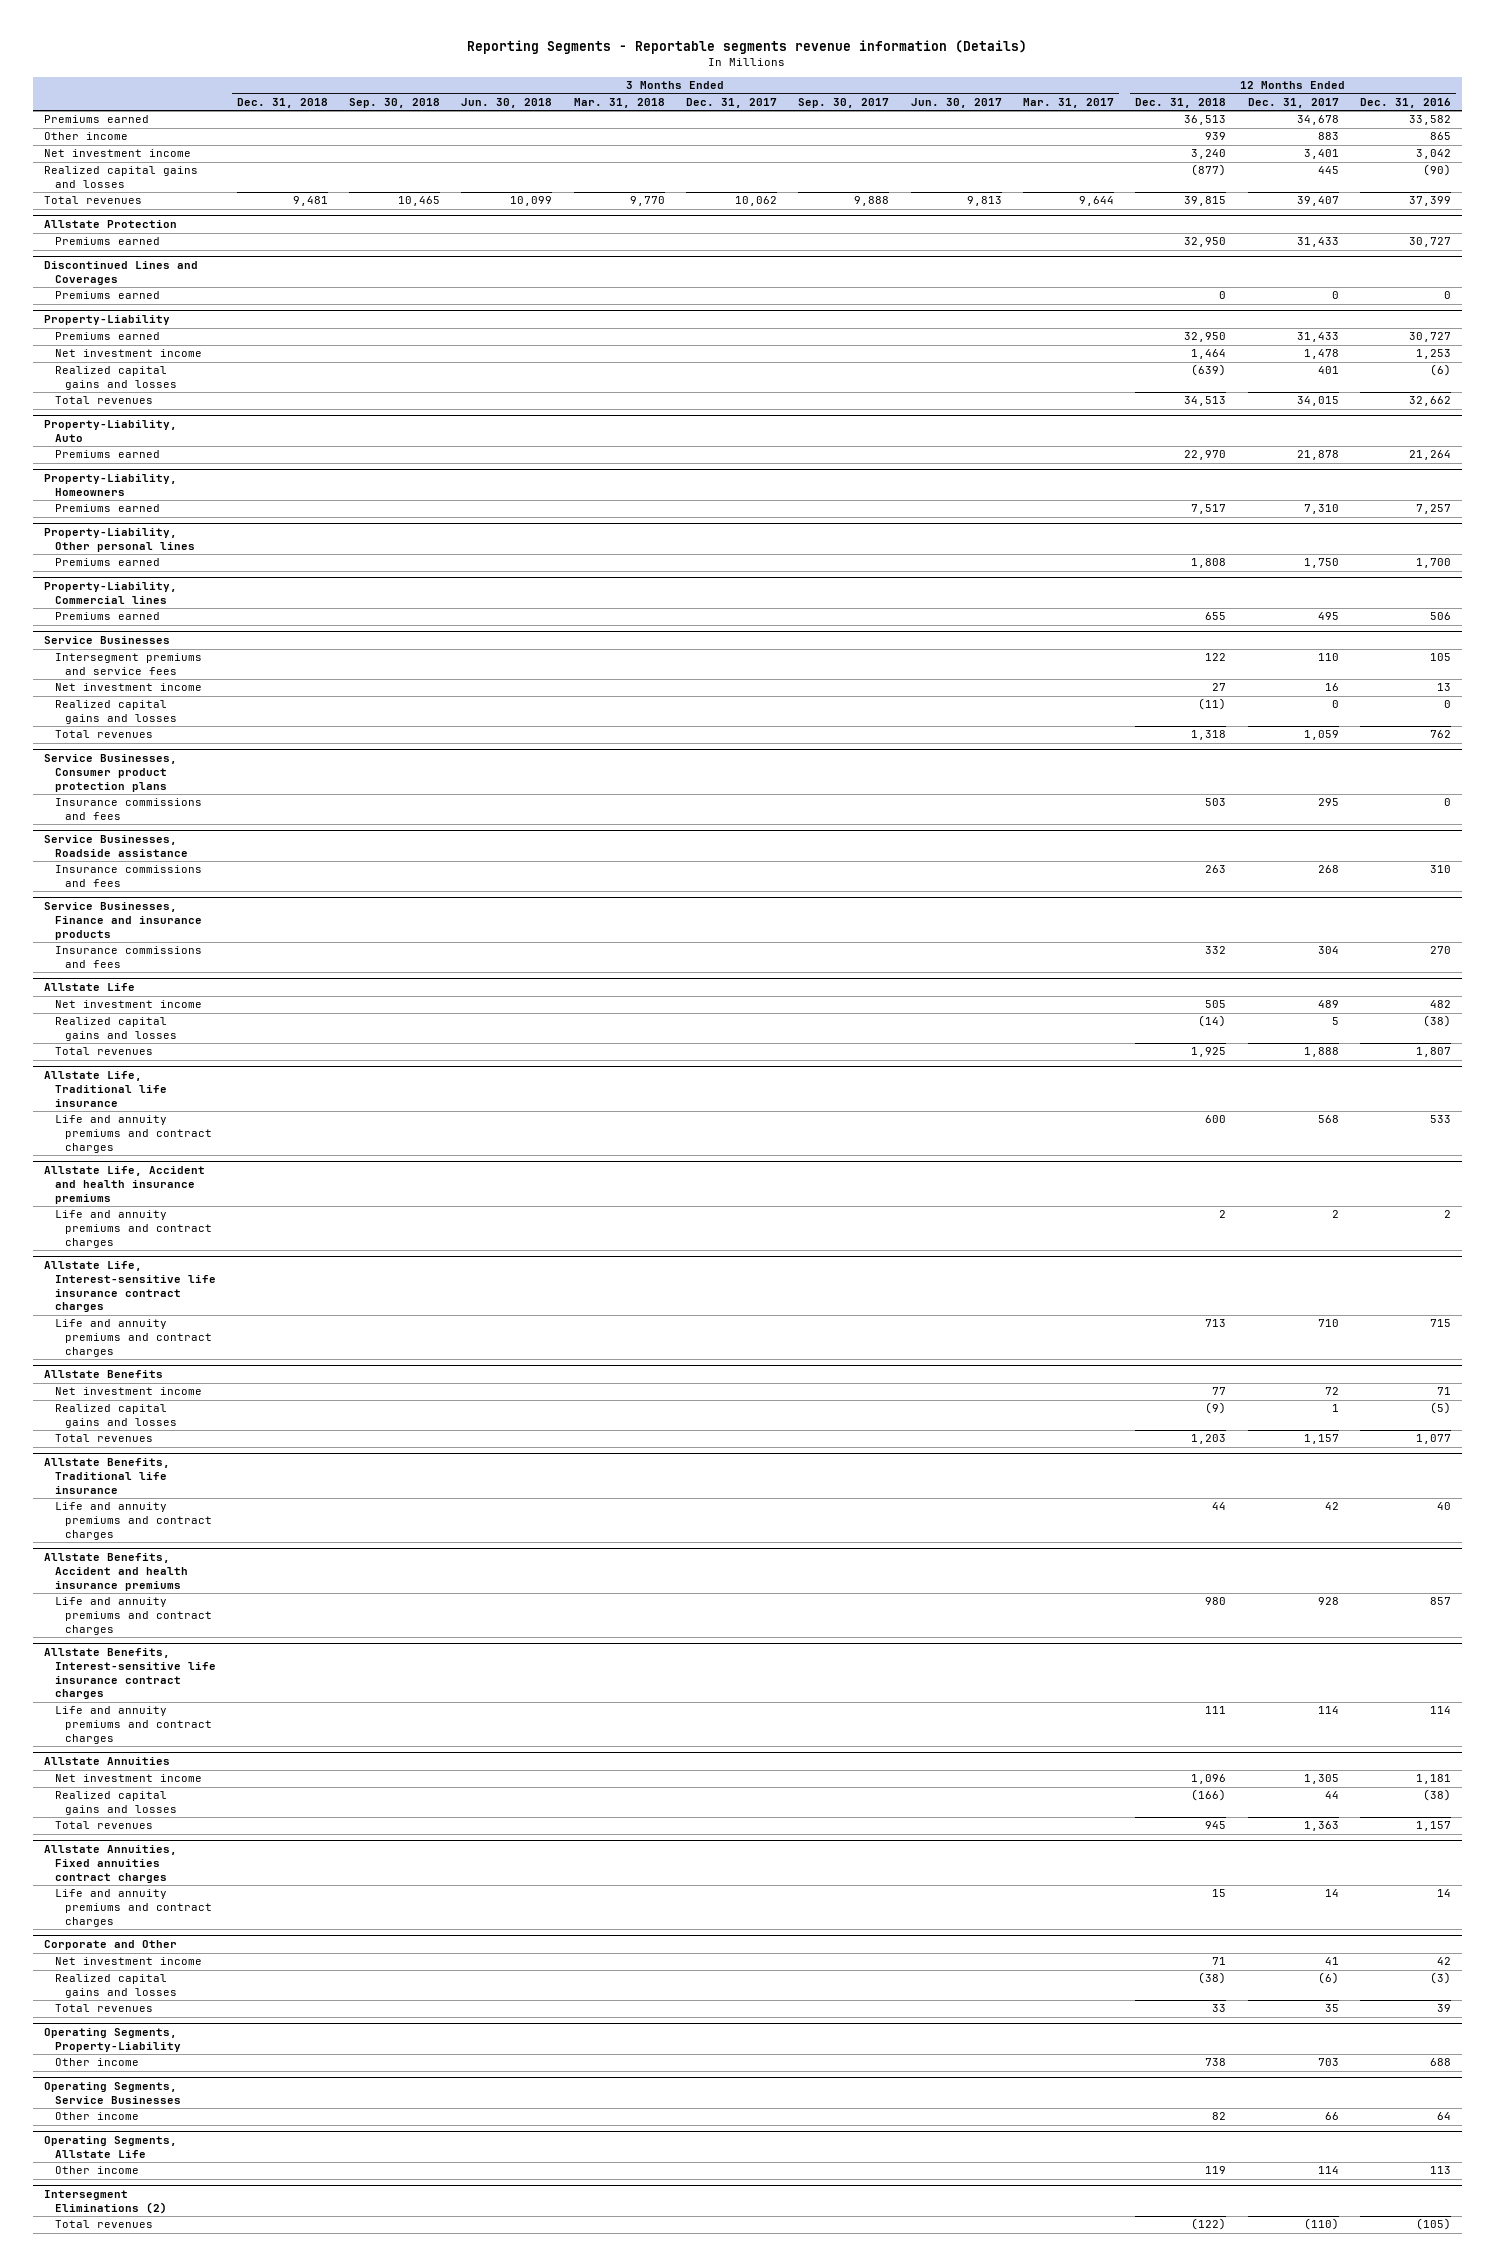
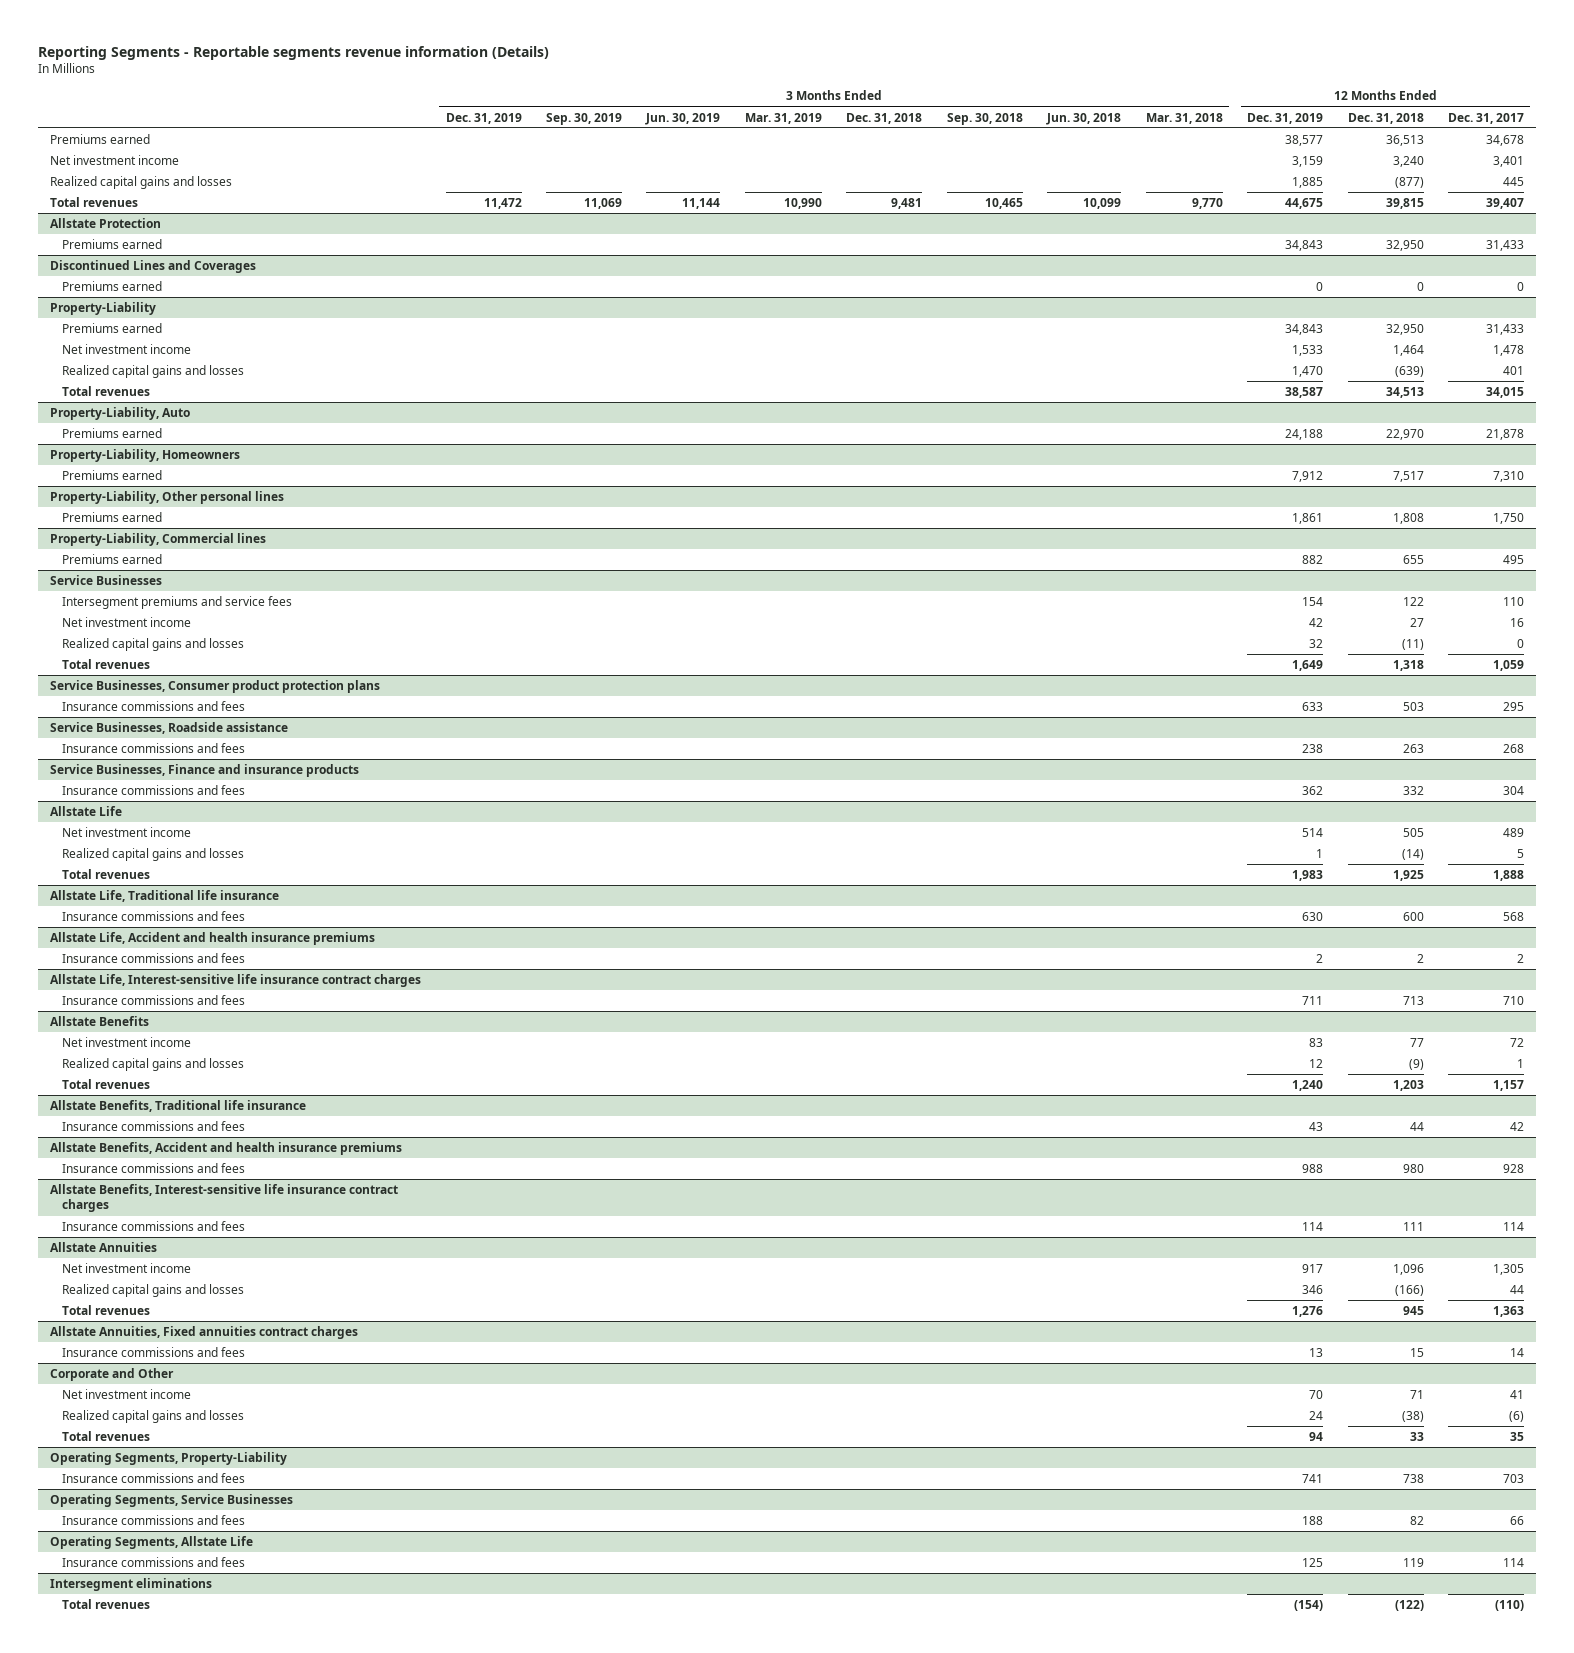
[686,98,778,109] Dec. 31, 2017 -> none
[798,98,890,109] Sep. 30, 2017 -> none
[910,98,1002,109] Jun. 30, 2017 -> none
[1022,98,1114,109] Mar. 31, 2017 -> none
[1359,98,1451,109] Dec. 31, 2016 -> none
none -> [445,112,522,124] Dec. 31, 2019
none -> [546,112,623,125] Sep. 30, 2019
none -> [645,112,721,125] Jun. 30, 2019
none -> [744,112,822,124] Mar. 31, 2019
none -> [1247,112,1324,124] Dec. 31, 2019
[43,132,128,141] Other income -> none
[54,1115,213,1153] Life and annuity premiums and contract charges -> [62,911,246,922] Insurance commissions and fees
[54,1210,213,1248] Life and annuity premiums and contract charges -> none
none -> [62,953,246,964] Insurance commissions and fees
[54,1319,213,1357] Life and annuity premiums and contract charges -> [62,995,246,1006] Insurance commissions and fees
[54,1502,213,1540] Life and annuity premiums and contract charges -> [62,1121,246,1132] Insurance commissions and fees
[54,1597,213,1635] Life and annuity premiums and contract charges -> [62,1163,246,1174] Insurance commissions and fees
[54,1706,213,1744] Life and annuity premiums and contract charges -> [62,1221,246,1232] Insurance commissions and fees
[54,1889,213,1927] Life and annuity premiums and contract charges -> [62,1347,246,1358] Insurance commissions and fees
[54,2058,139,2067] Other income -> [62,1473,246,1484] Insurance commissions and fees
[54,2112,139,2121] Other income -> [62,1515,246,1526] Insurance commissions and fees
[54,2166,139,2175] Other income -> [62,1557,246,1568] Insurance commissions and fees
[43,2190,167,2215] Intersegment Eliminations (2) -> [50,1578,213,1592] Intersegment eliminations

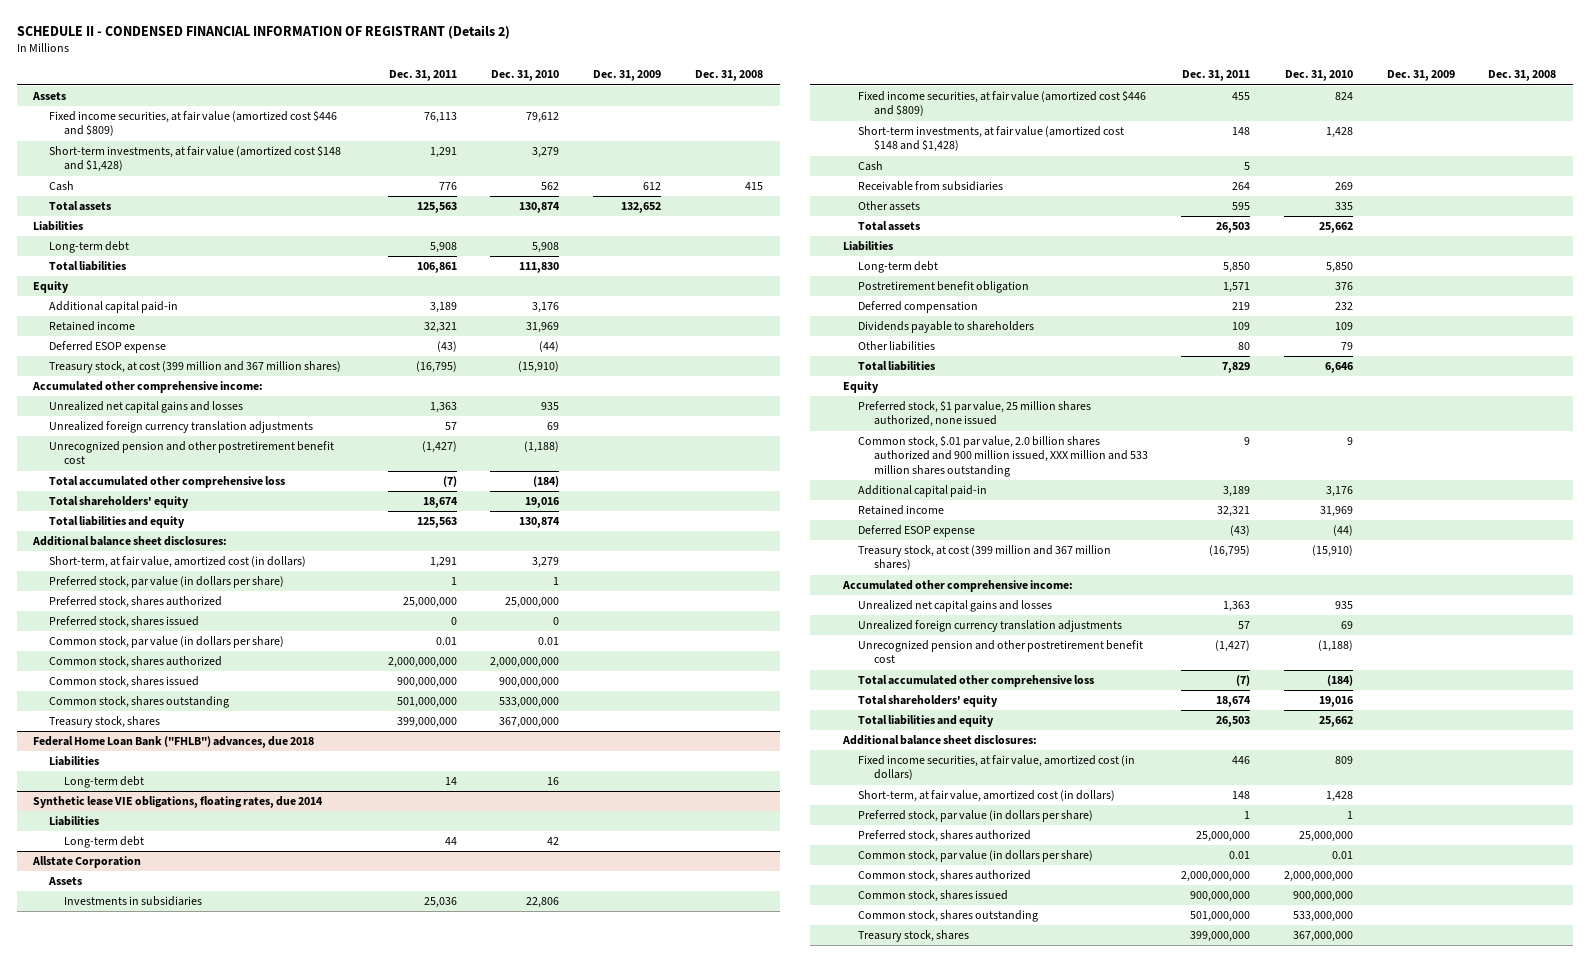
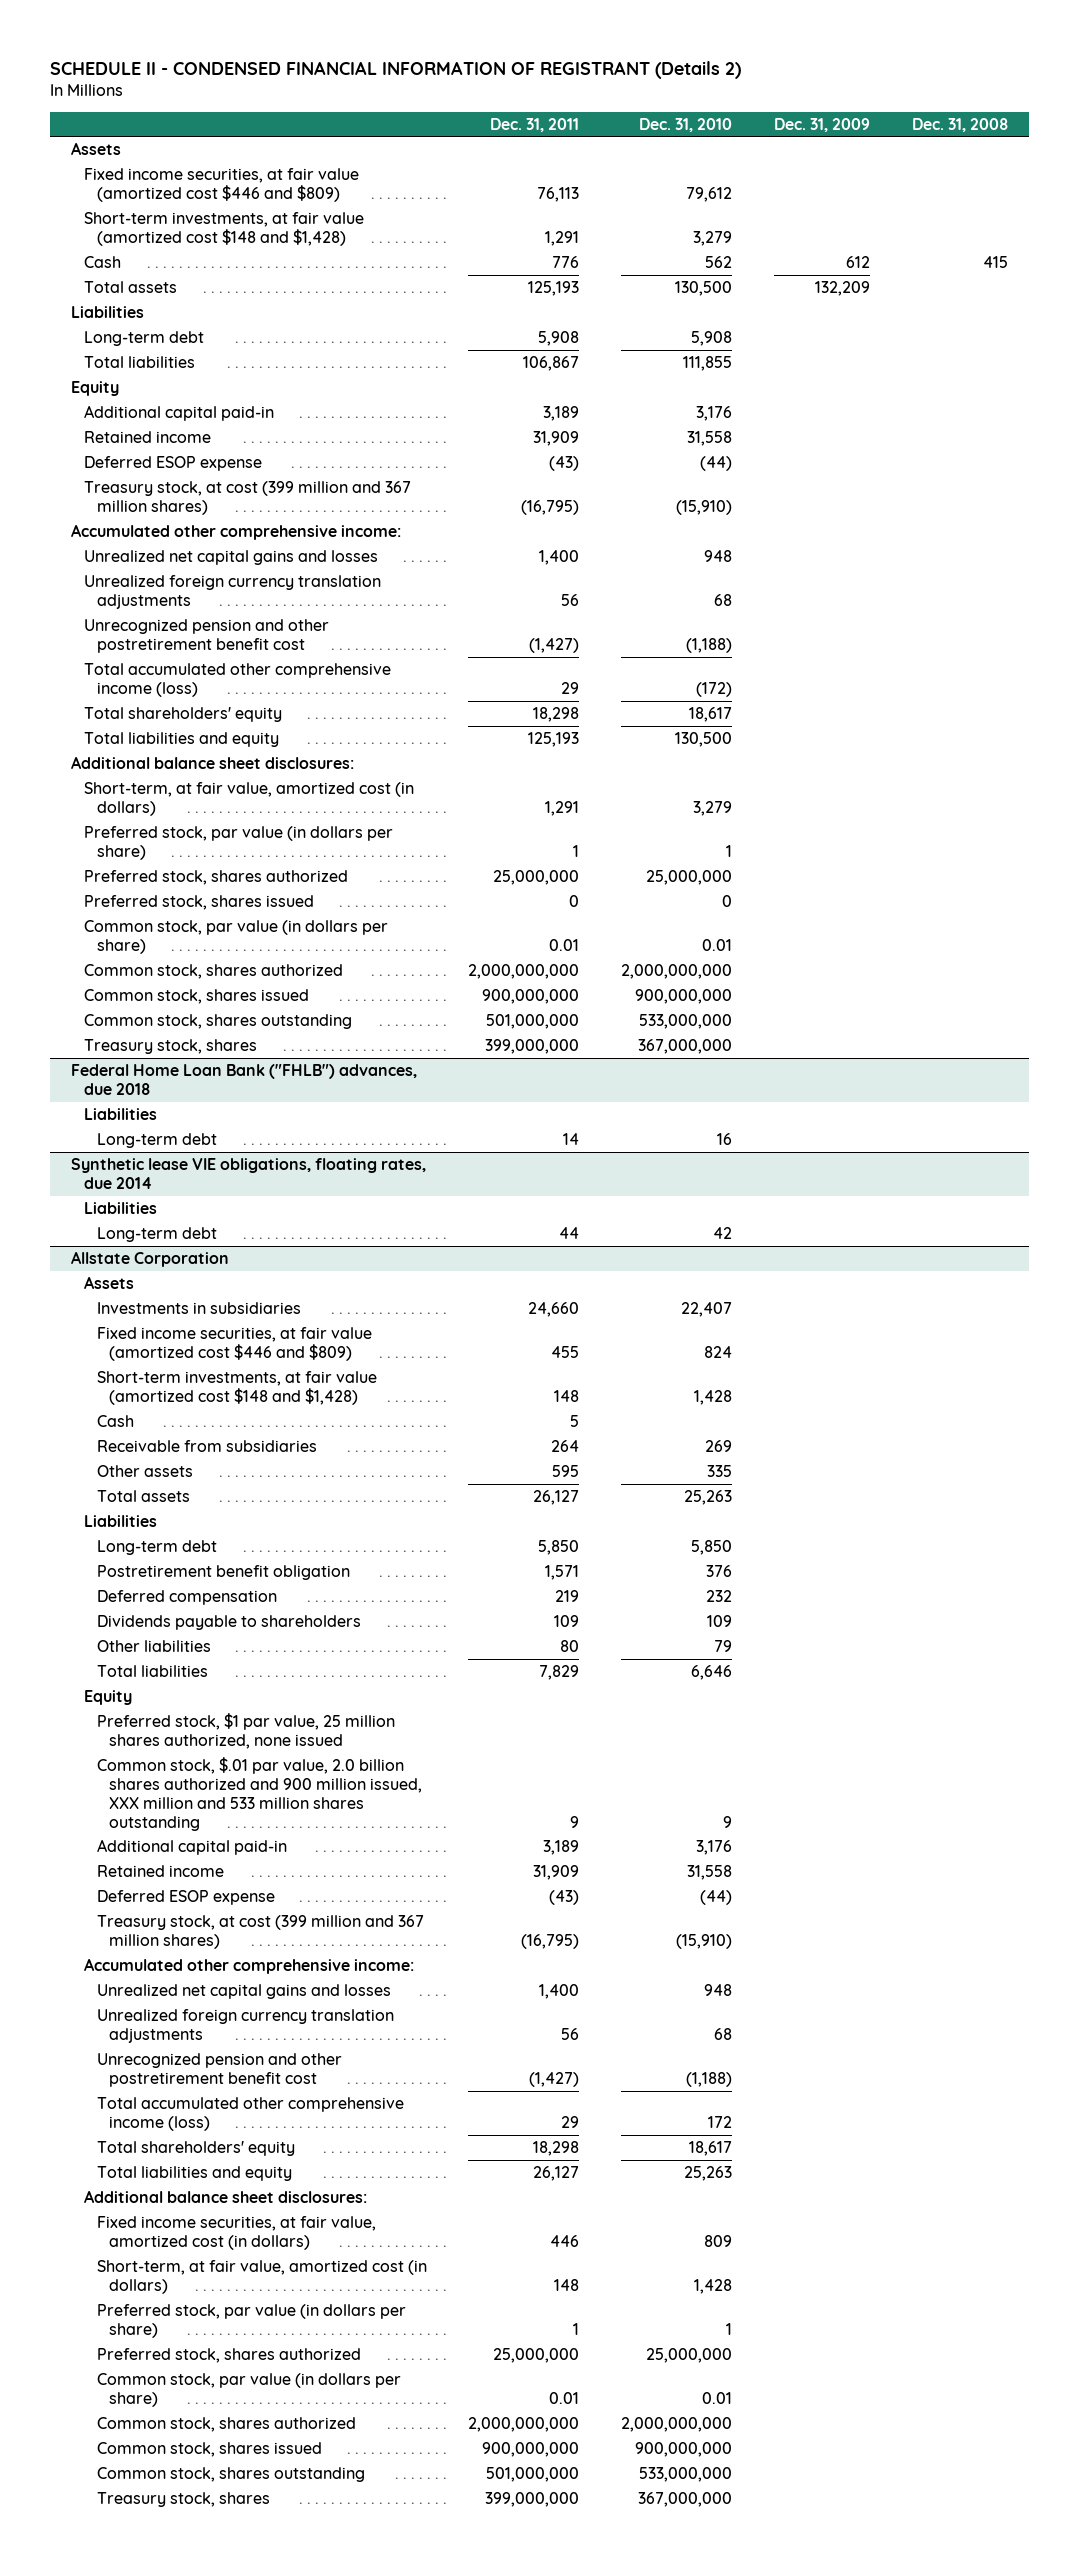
[416,202,457,214] 125,563 -> [528,280,580,296] 125,193
[519,202,561,214] 130,874 -> [675,280,733,296] 130,500
[621,202,662,214] 132,652 -> [814,280,870,296] 132,209
[416,262,457,274] 106,861 -> [523,355,580,371] 106,867
[519,262,560,274] 111,830 -> [683,355,733,371] 111,855
[423,322,457,334] 32,321 -> [533,430,580,446] 31,909
[526,322,560,334] 31,969 -> [687,430,733,446] 31,558
[429,402,457,414] 1,363 -> [539,549,580,565] 1,400
[541,402,560,411] 935 -> [704,549,733,562] 948
[444,422,457,431] 57 -> [561,593,580,606] 56
[547,422,560,431] 69 -> [714,593,733,606] 68
[48,476,285,489] Total accumulated other comprehensive loss -> [83,662,391,697] Total accumulated other comprehensive income (loss)
[442,476,457,488] (7) -> [561,681,580,694] 29
[533,476,560,488] (184) -> [696,681,733,697] (172)
[422,497,458,509] 18,674 -> [533,706,580,722] 18,298
[525,497,560,509] 19,016 -> [689,706,733,722] 18,617
[416,517,457,529] 125,563 -> [528,731,580,747] 125,193
[519,517,561,529] 130,874 -> [675,731,733,747] 130,500
[423,897,457,909] 25,036 -> [528,1301,580,1317] 24,660
[526,897,560,909] 22,806 -> [681,1301,733,1317] 22,407
[1216,222,1251,234] 26,503 -> [533,1489,580,1505] 26,127
[1319,222,1354,234] 25,662 -> [684,1489,733,1505] 25,263
[1217,506,1251,518] 32,321 -> [533,1864,580,1880] 31,909
[1320,506,1354,518] 31,969 -> [687,1864,733,1880] 31,558
[1223,601,1251,613] 1,363 -> [539,1983,580,1999] 1,400
[1335,601,1354,610] 935 -> [704,1983,733,1996] 948
[1238,621,1251,630] 57 -> [561,2027,580,2040] 56
[1341,621,1354,630] 69 -> [714,2027,733,2040] 68
[858,675,1095,688] Total accumulated other comprehensive loss -> [96,2096,404,2131] Total accumulated other comprehensive income (loss)
[1236,675,1251,687] (7) -> [561,2115,580,2128] 29
[1327,675,1354,687] (184) -> [708,2115,733,2128] 172
[1216,696,1252,708] 18,674 -> [533,2140,580,2156] 18,298
[1319,696,1354,708] 19,016 -> [689,2140,733,2156] 18,617
[1216,716,1251,728] 26,503 -> [533,2165,580,2181] 26,127
[1319,716,1354,728] 25,662 -> [684,2165,733,2181] 25,263

